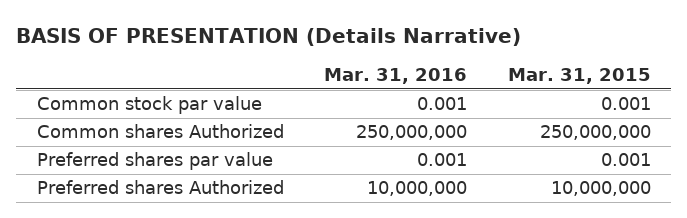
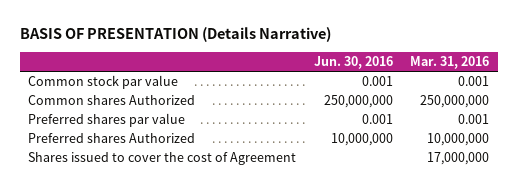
[507,68,651,85] Mar. 31, 2015 -> none
none -> [313,56,393,70] Jun. 30, 2016
none -> [28,152,297,166] Shares issued to cover the cost of Agreement

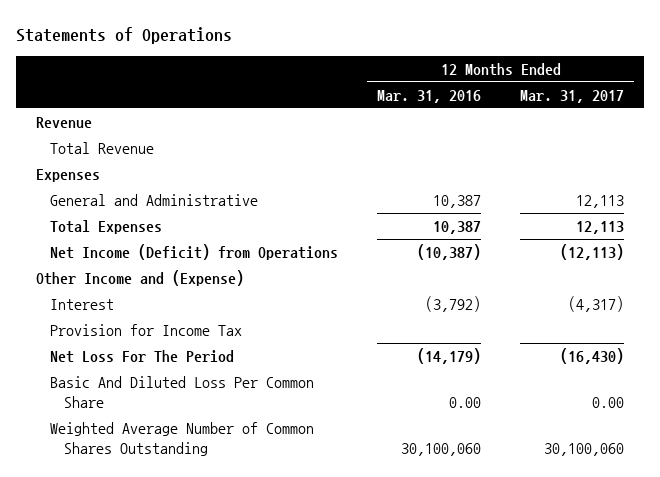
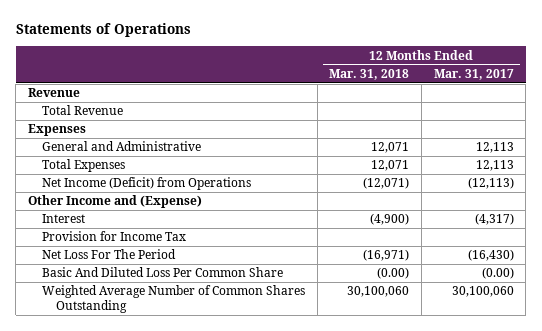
[377,89,482,103] Mar. 31, 2016 -> none
none -> [329,68,410,80] Mar. 31, 2018
[592,396,625,408] 0.00 -> [481,267,514,280] (0.00)

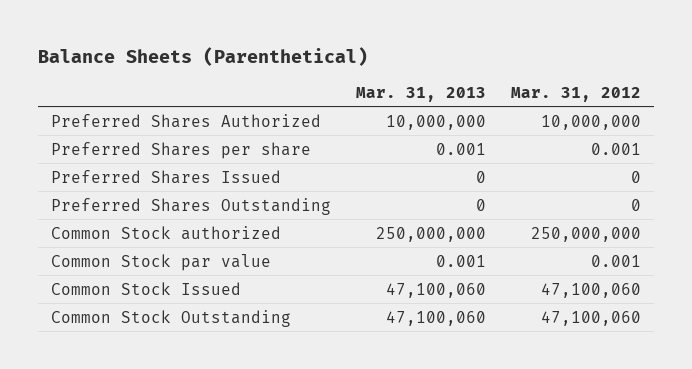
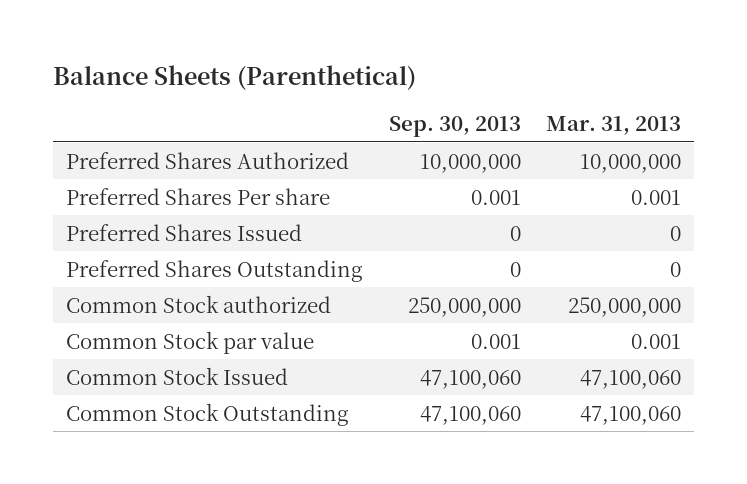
[511,86,642,102] Mar. 31, 2012 -> none
none -> [388,115,521,137] Sep. 30, 2013
[50,141,311,159] Preferred Shares per share -> [65,187,330,205] Preferred Shares Per share

